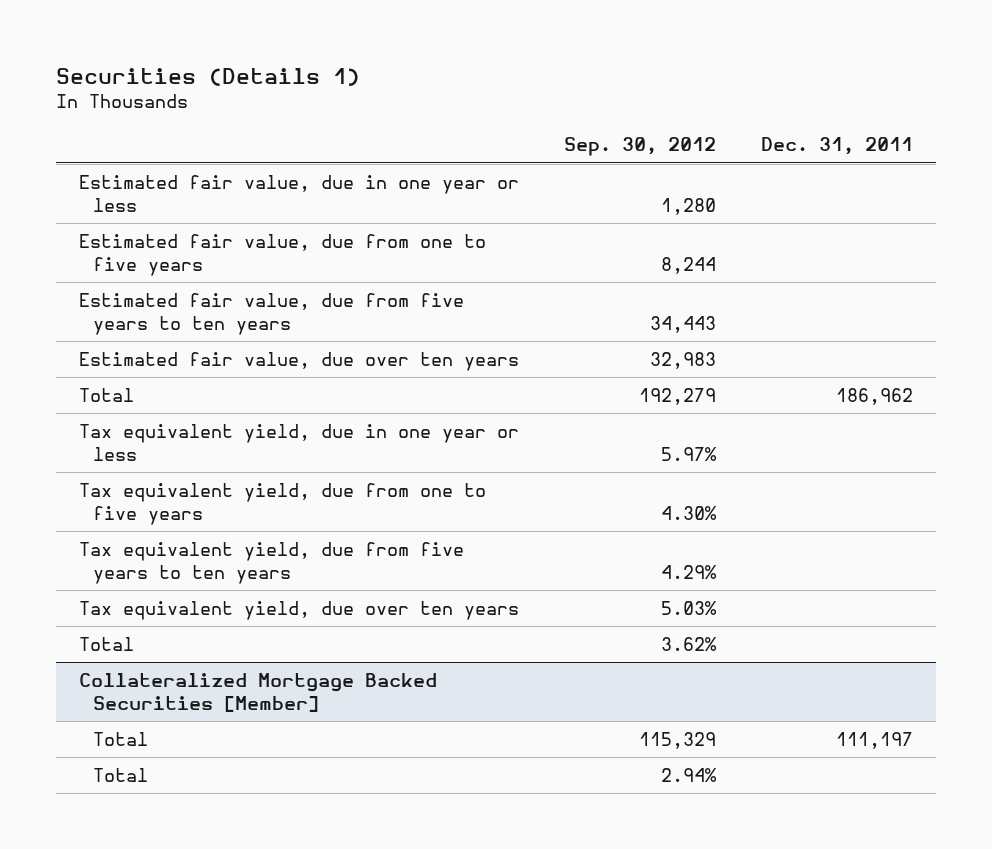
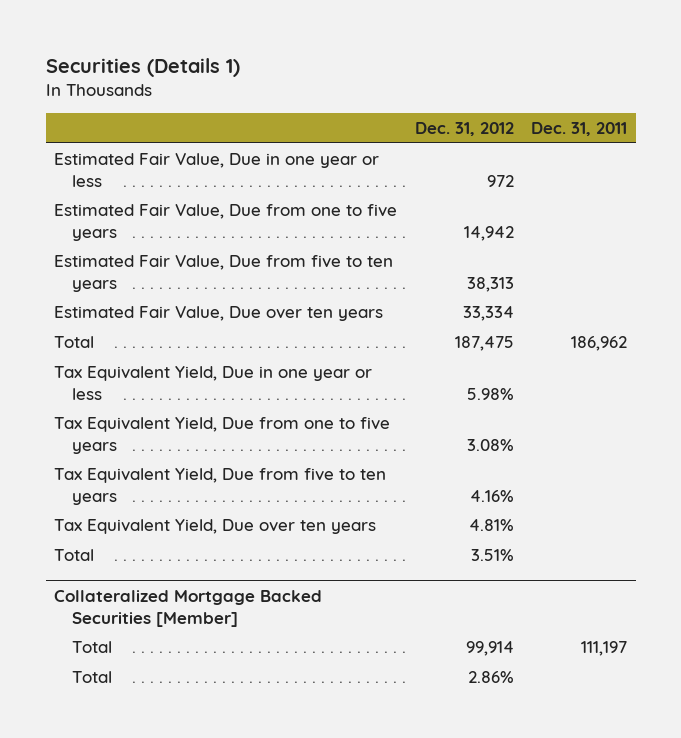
[564,137,717,157] Sep. 30, 2012 -> none
none -> [414,121,514,136] Dec. 31, 2012
[78,174,519,212] Estimated fair value, due in one year or less -> [54,152,380,187] Estimated Fair Value, Due in one year or less
[78,233,486,276] Estimated fair value, due from one to five years -> [54,203,398,241] Estimated Fair Value, Due from one to five years
[78,292,464,335] Estimated fair value, due from five years to ten years -> [54,254,394,292] Estimated Fair Value, Due from five to ten years
[78,351,519,371] Estimated fair value, due over ten years -> [54,305,384,321] Estimated Fair Value, Due over ten years
[78,423,519,461] Tax equivalent yield, due in one year or less -> [54,365,373,400] Tax Equivalent Yield, Due in one year or less
[78,482,486,525] Tax equivalent yield, due from one to five years -> [54,416,391,454] Tax Equivalent Yield, Due from one to five years
[78,541,464,584] Tax equivalent yield, due from five years to ten years -> [54,467,387,505] Tax Equivalent Yield, Due from five to ten years
[78,600,519,620] Tax equivalent yield, due over ten years -> [54,518,377,534] Tax Equivalent Yield, Due over ten years

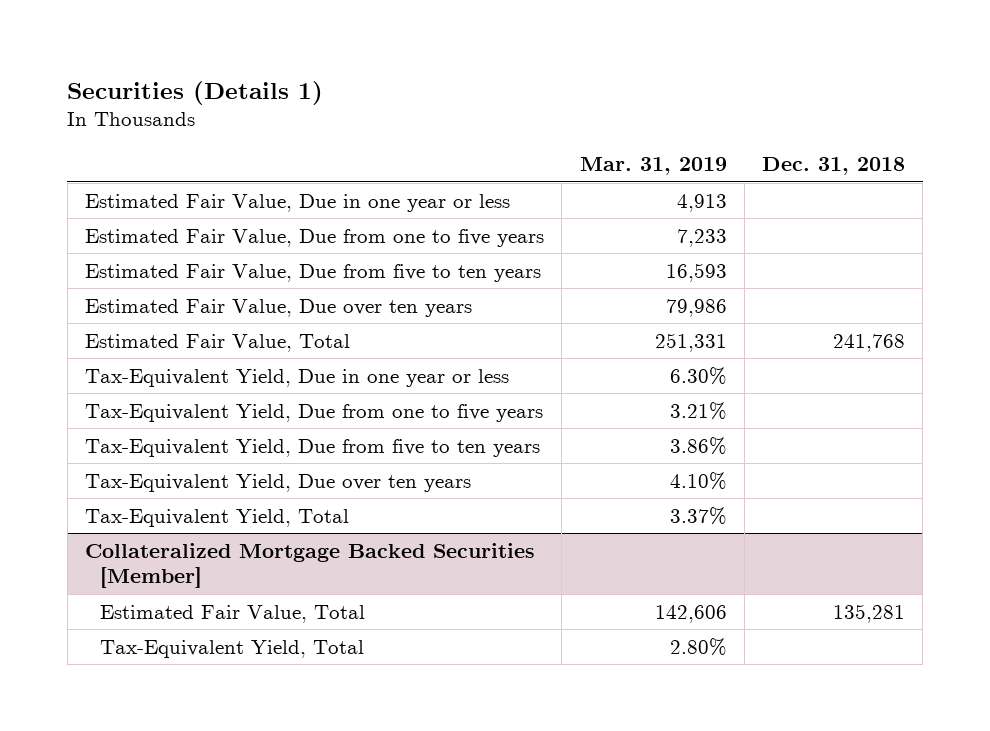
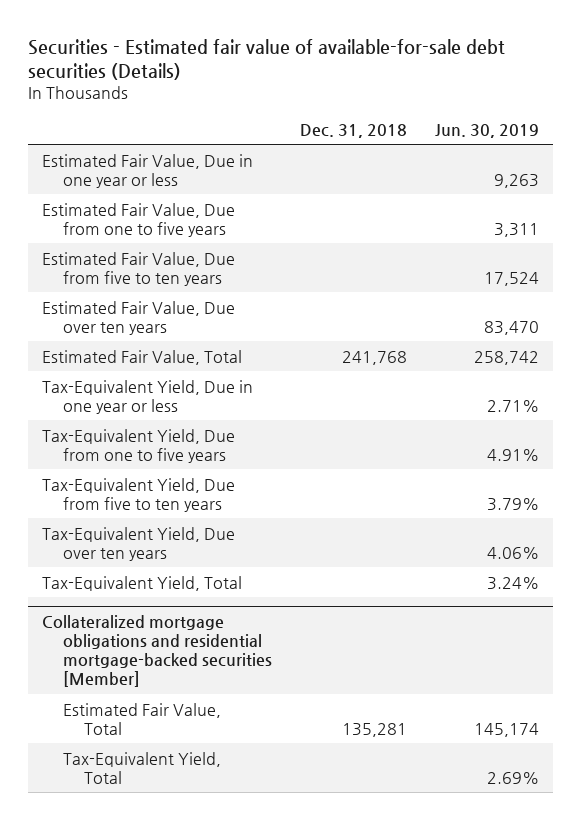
[67,80,324,105] Securities (Details 1) -> [28,38,506,80] Securities - Estimated fair value of available-for-sale debt securities (Details)
[579,157,727,176] Mar. 31, 2019 -> none
none -> [435,123,540,138] Jun. 30, 2019
[85,542,536,589] Collateralized Mortgage Backed Securities [Member] -> [42,615,273,688] Collateralized mortgage obligations and residential mortgage-backed securities [Member]

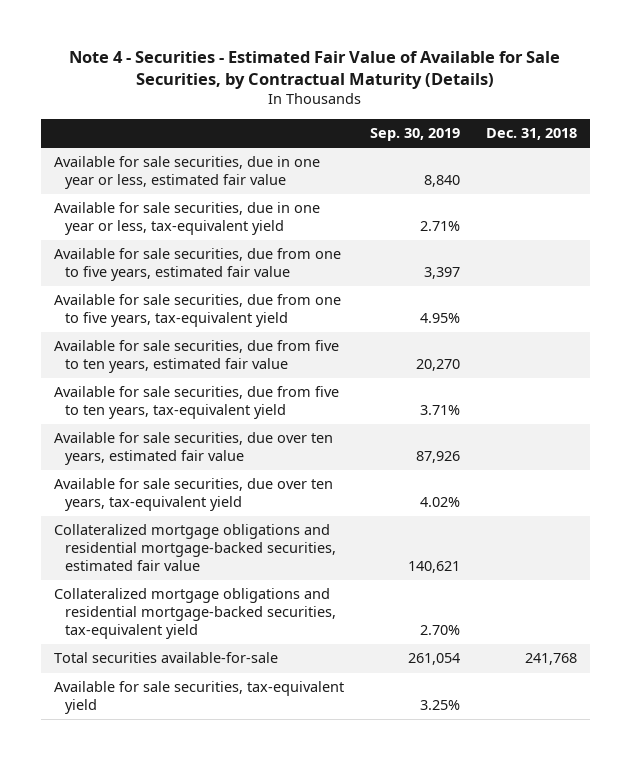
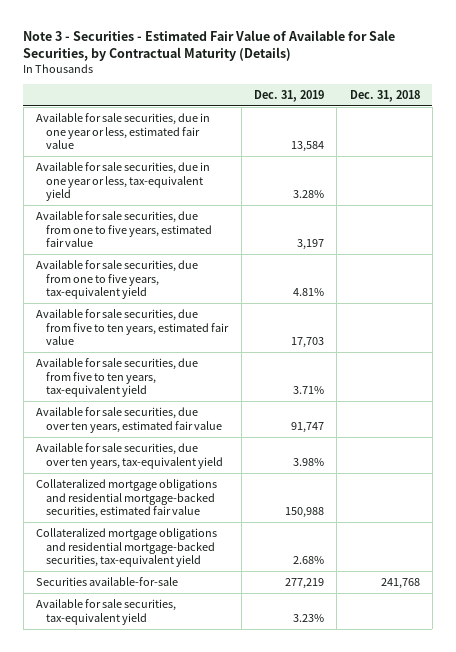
[69,50,561,90] Note 4 - Securities - Estimated Fair Value of Available for Sale Securities, by Contractual Maturity (Details) -> [23,29,396,61] Note 3 - Securities - Estimated Fair Value of Available for Sale Securities, by Contractual Maturity (Details)
[369,128,460,142] Sep. 30, 2019 -> none
none -> [253,89,324,102] Dec. 31, 2019
[53,652,278,664] Total securities available-for-sale -> [36,577,179,587] Securities available-for-sale

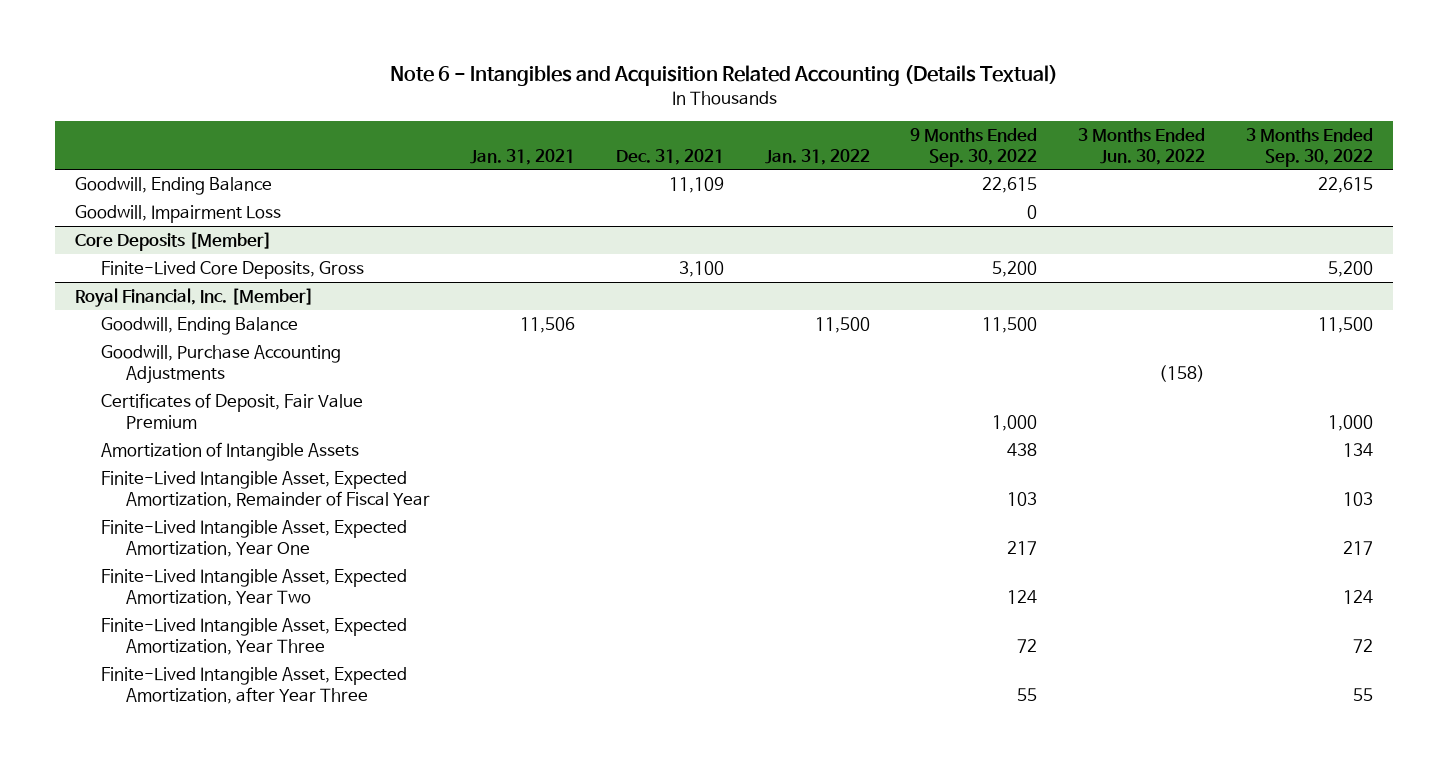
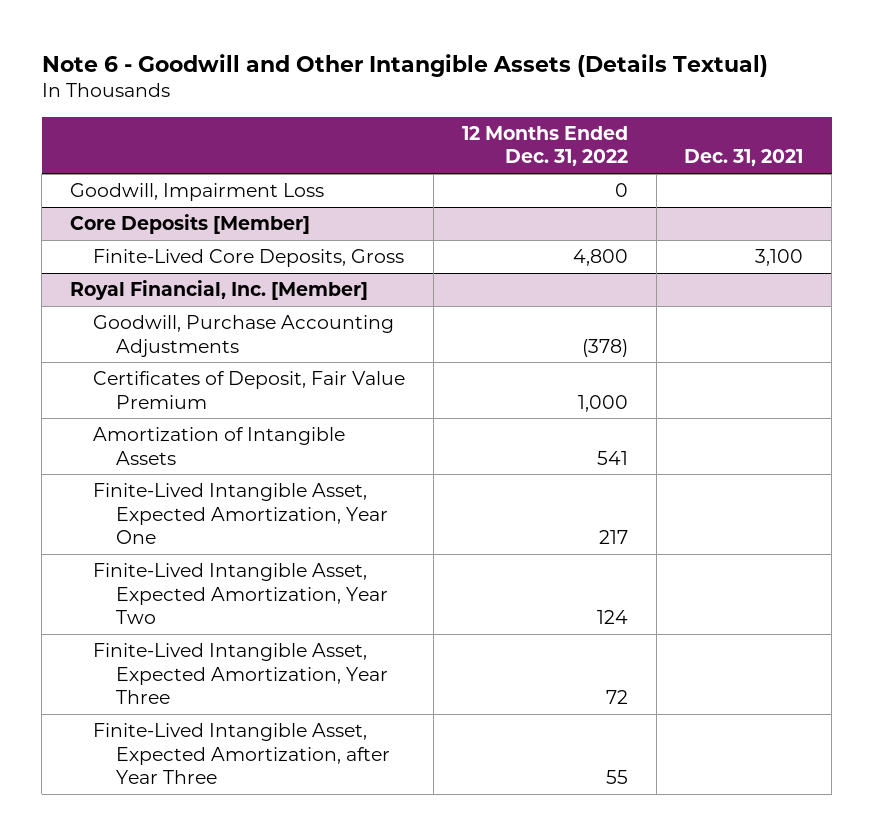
[390,65,1059,87] Note 6 - Intangibles and Acquisition Related Accounting (Details Textual) -> [41,53,768,77] Note 6 - Goodwill and Other Intangible Assets (Details Textual)
[470,148,576,165] Jan. 31, 2021 -> none
[764,148,870,165] Jan. 31, 2022 -> none
[910,128,1038,167] 9 Months Ended Sep. 30, 2022 -> none
[1077,128,1205,165] 3 Months Ended Jun. 30, 2022 -> none
[1245,128,1373,167] 3 Months Ended Sep. 30, 2022 -> none
none -> [461,125,628,167] 12 Months Ended Dec. 31, 2022
[75,177,273,196] Goodwill, Ending Balance -> none
[100,317,298,336] Goodwill, Ending Balance -> none
[100,471,430,508] Finite-Lived Intangible Asset, Expected Amortization, Remainder of Fiscal Year -> none

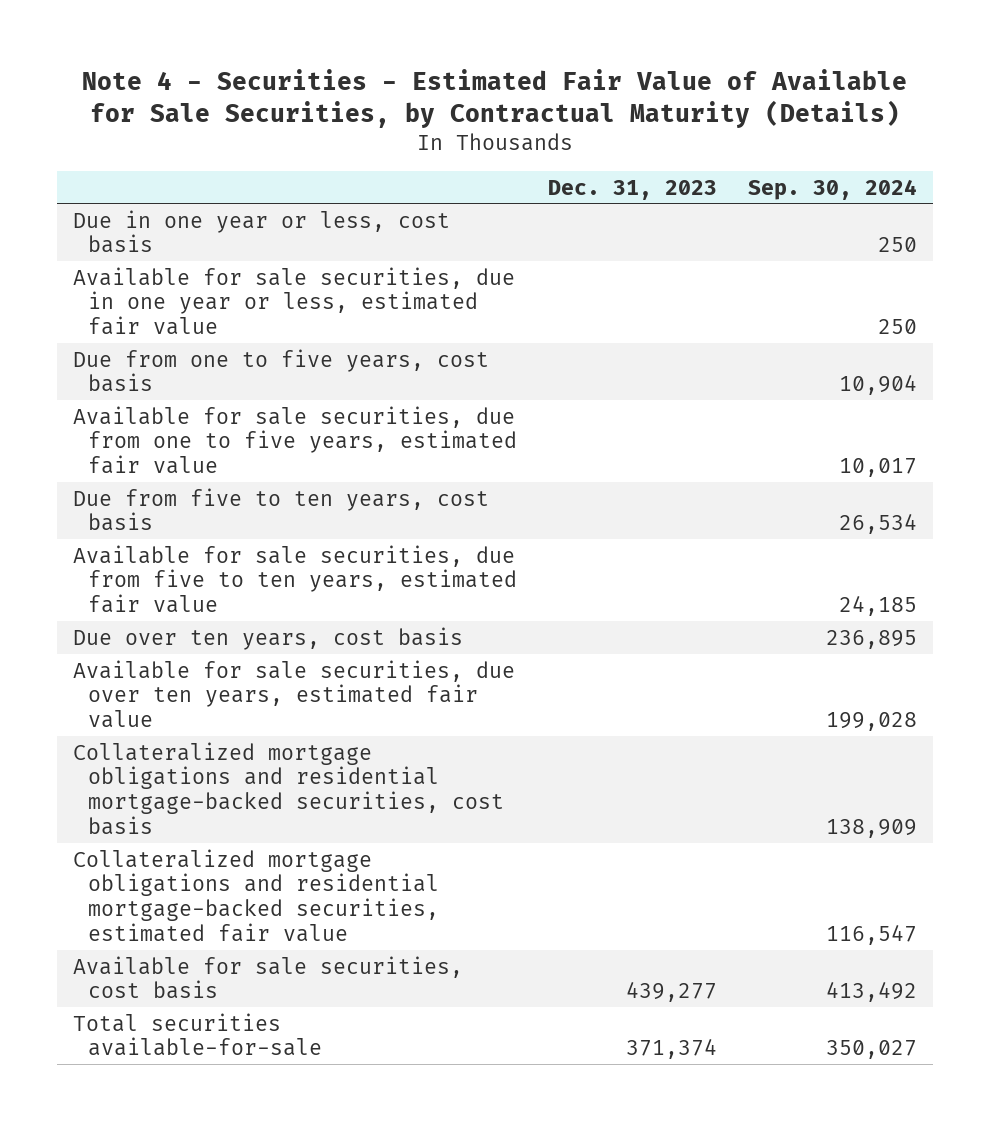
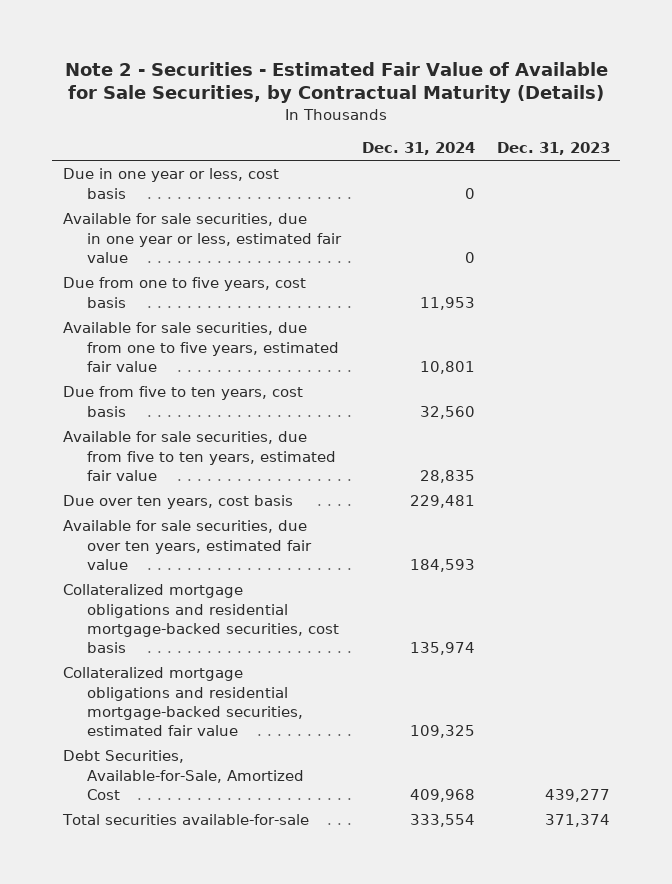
[81,68,907,128] Note 4 - Securities - Estimated Fair Value of Available for Sale Securities, by Contractual Maturity (Details) -> [65,61,609,104] Note 2 - Securities - Estimated Fair Value of Available for Sale Securities, by Contractual Maturity (Details)
[747,178,917,200] Sep. 30, 2024 -> none
none -> [362,142,476,156] Dec. 31, 2024
[72,955,463,1000] Available for sale securities, cost basis -> [62,750,304,800] Debt Securities, Available-for-Sale, Amortized Cost

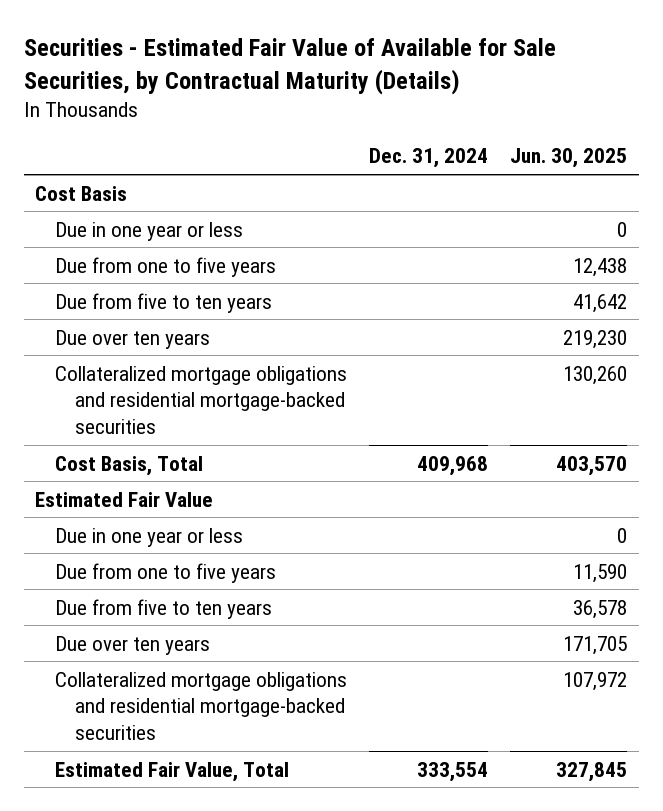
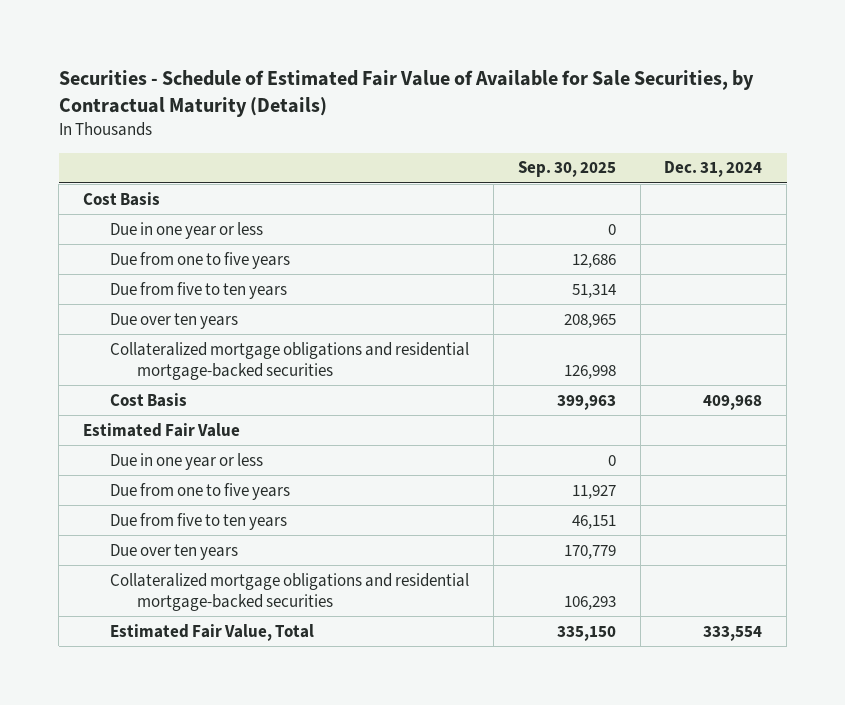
[24,38,557,95] Securities - Estimated Fair Value of Available for Sale Securities, by Contractual Maturity (Details) -> [58,70,754,118] Securities - Schedule of Estimated Fair Value of Available for Sale Securities, by Contractual Maturity (Details)
[510,148,628,169] Jun. 30, 2025 -> none
none -> [517,161,616,178] Sep. 30, 2025
[54,455,203,476] Cost Basis, Total -> [110,392,188,407] Cost Basis

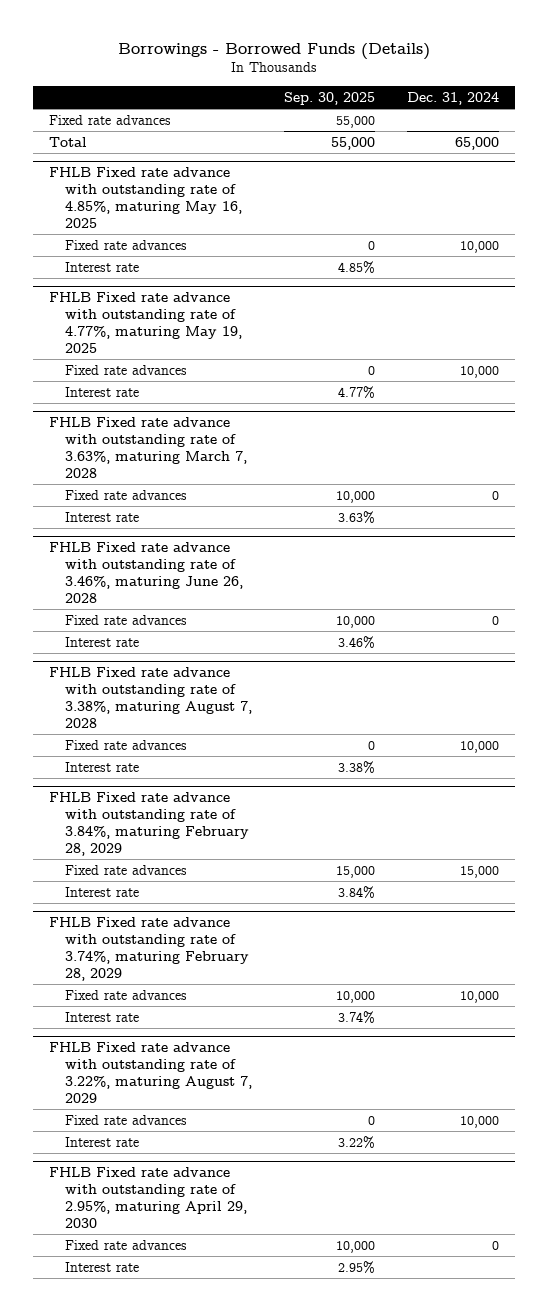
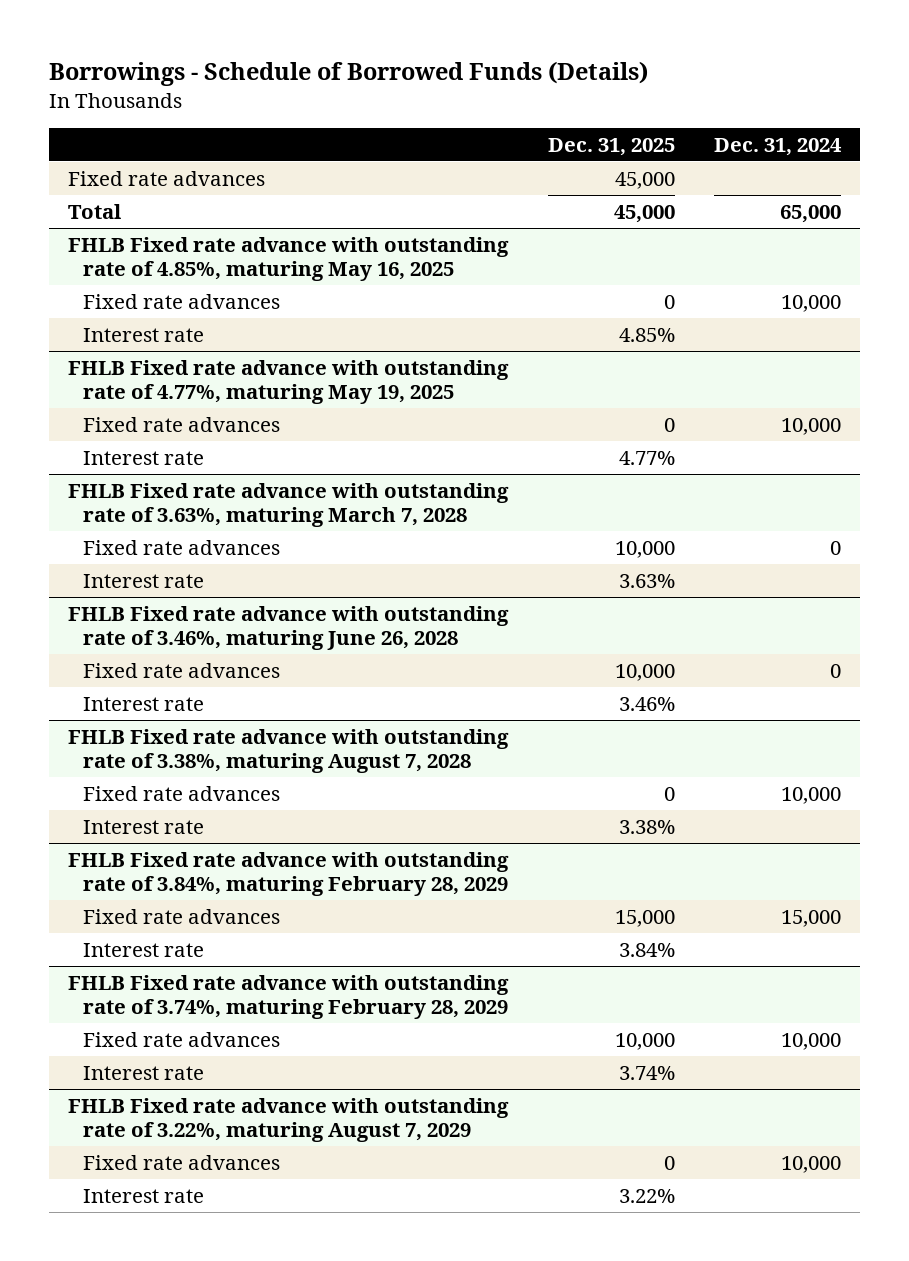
[117,42,430,60] Borrowings - Borrowed Funds (Details) -> [48,61,648,87] Borrowings - Schedule of Borrowed Funds (Details)
[284,91,376,105] Sep. 30, 2025 -> none
none -> [547,137,675,156] Dec. 31, 2025
[48,1167,248,1228] FHLB Fixed rate advance with outstanding rate of 2.95%, maturing April 29, 2030 -> none
[65,1239,188,1250] Fixed rate advances -> none
[65,1261,140,1272] Interest rate -> none

